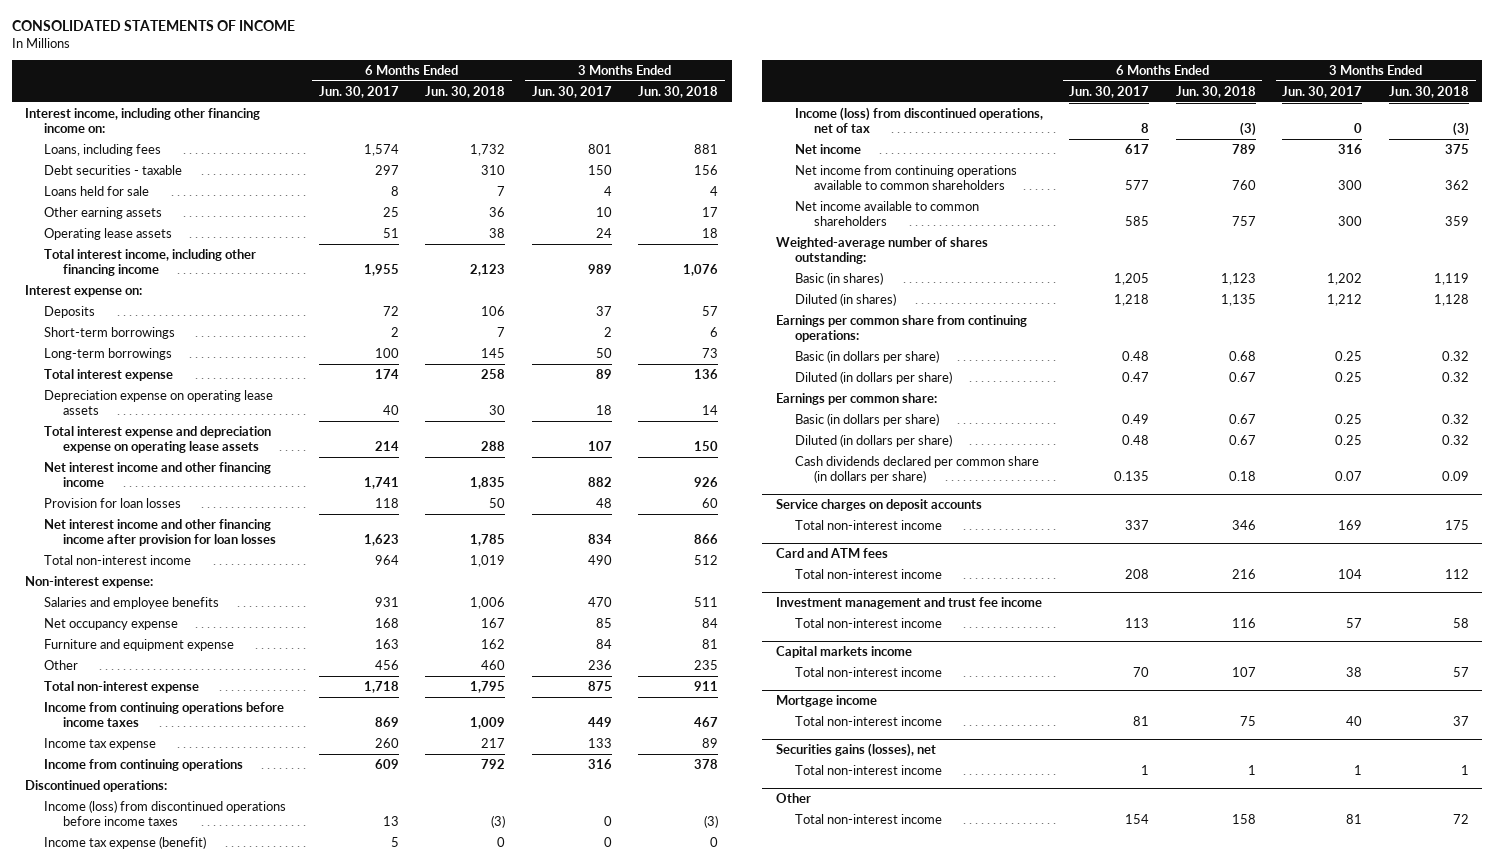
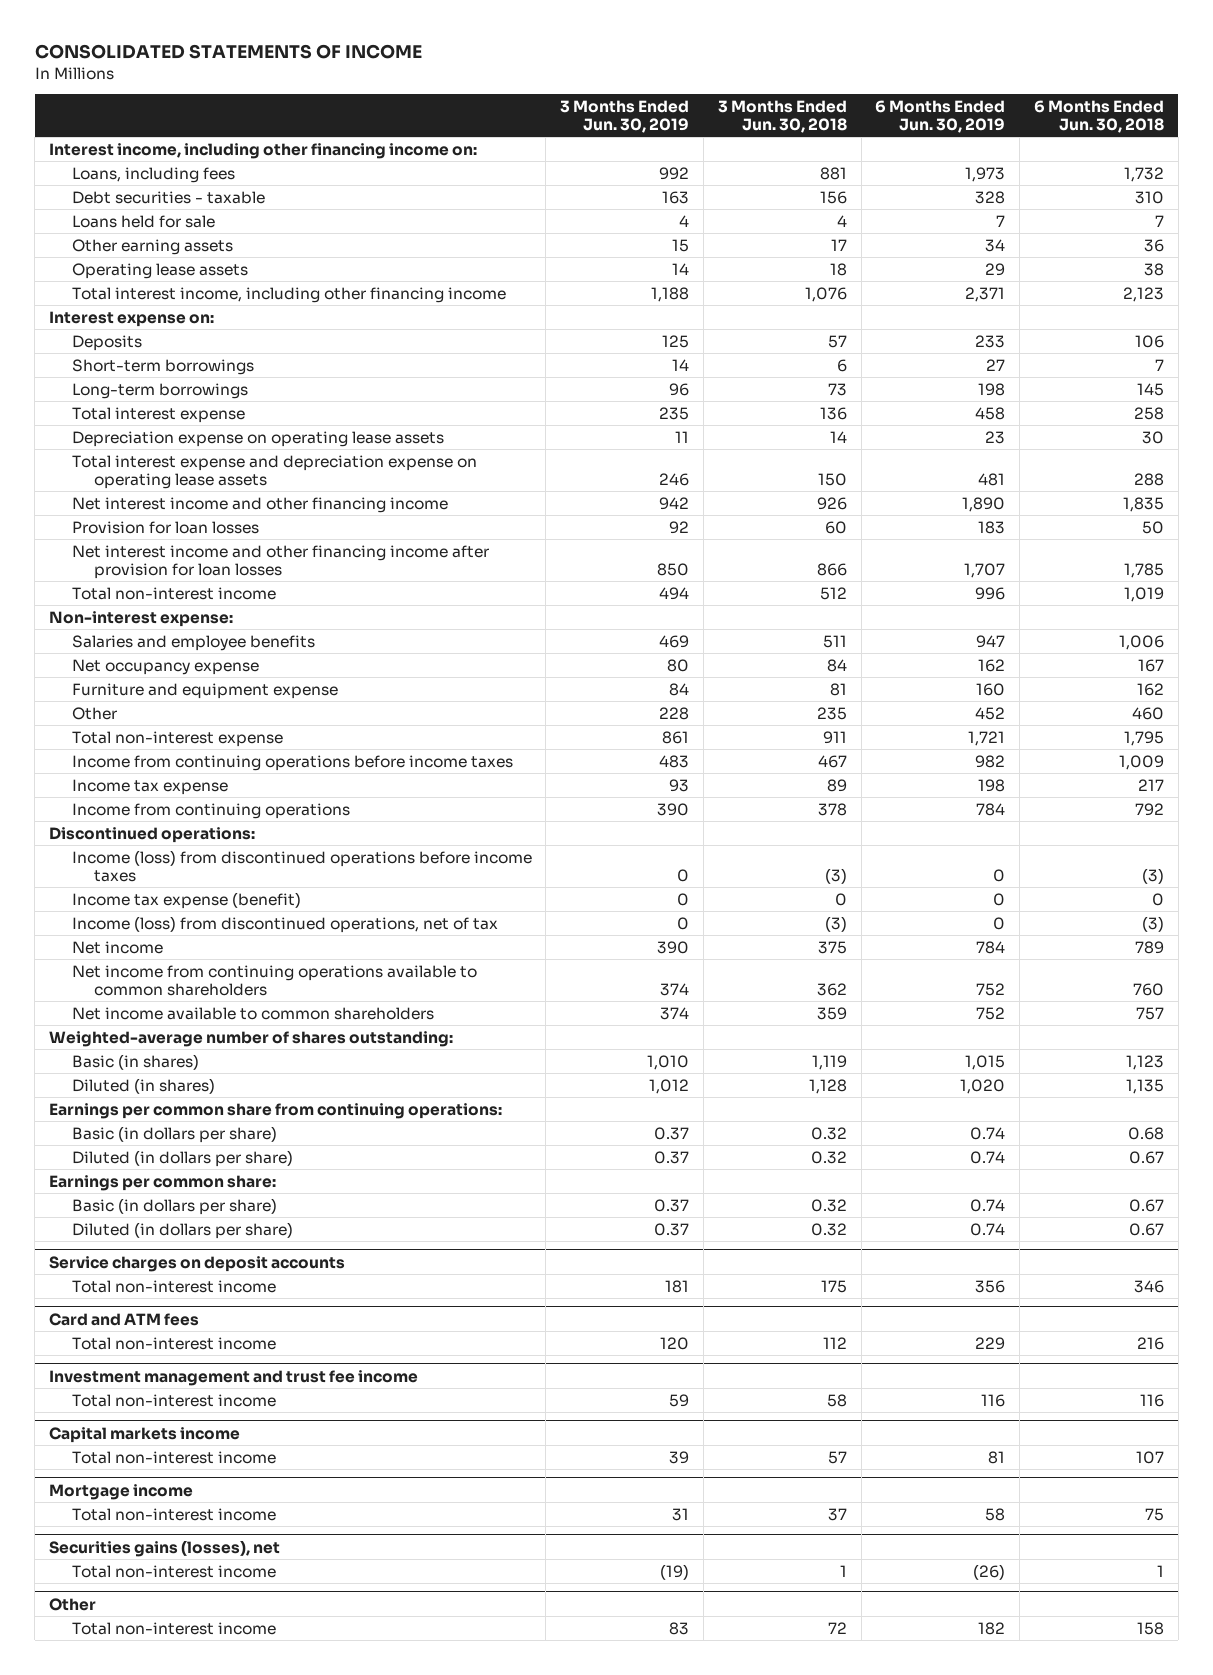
[318,85,399,98] Jun. 30, 2017 -> none
[531,85,612,98] Jun. 30, 2017 -> none
none -> [560,99,690,133] 3 Months Ended Jun. 30, 2019
none -> [875,99,1006,133] 6 Months Ended Jun. 30, 2019
[794,455,1039,483] Cash dividends declared per common share (in dollars per share) -> none

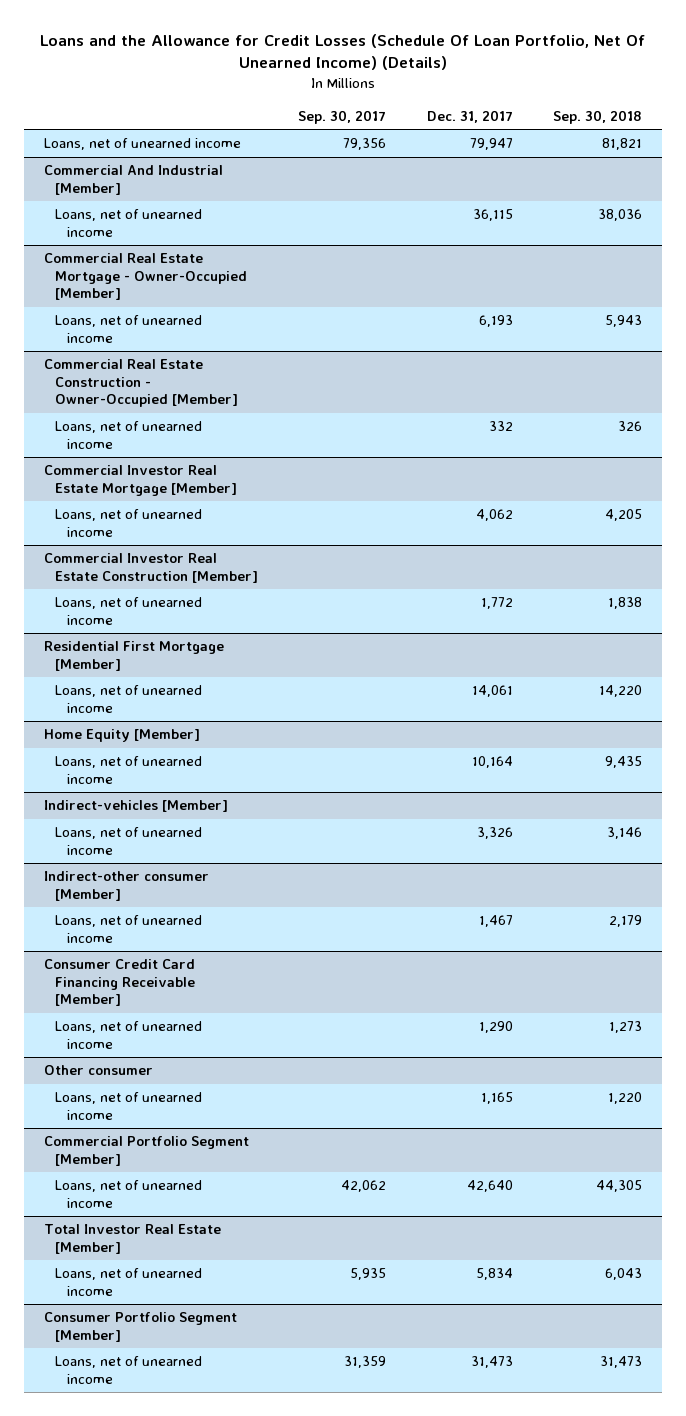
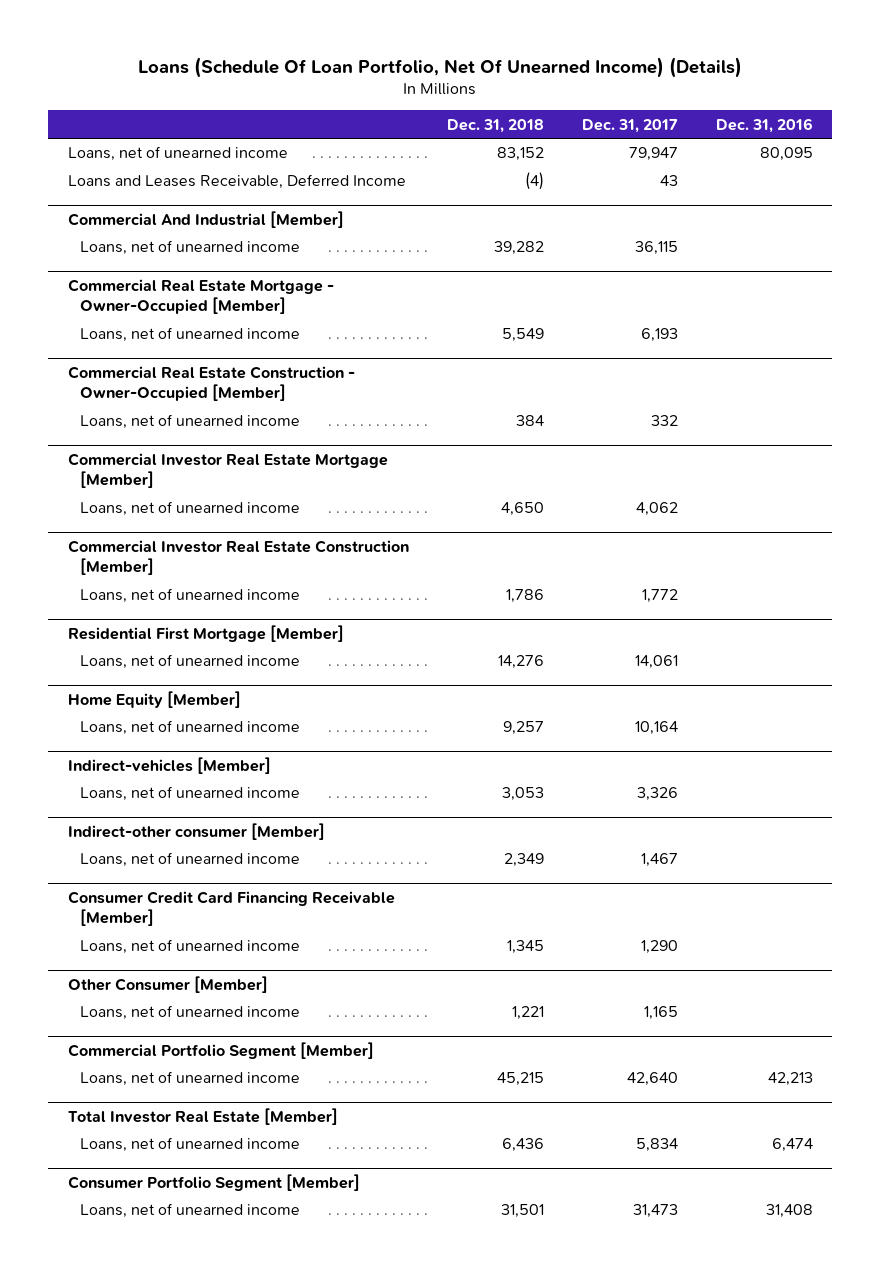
[39,34,645,71] Loans and the Allowance for Credit Losses (Schedule Of Loan Portfolio, Net Of Unearned Income) (Details) -> [138,57,743,79] Loans (Schedule Of Loan Portfolio, Net Of Unearned Income) (Details)
[298,109,387,124] Sep. 30, 2017 -> none
[552,109,642,124] Sep. 30, 2018 -> none
none -> [446,118,544,133] Dec. 31, 2018
none -> [716,117,814,133] Dec. 31, 2016
none -> [67,174,406,190] Loans and Leases Receivable, Deferred Income
[43,1065,153,1076] Other consumer -> [67,975,268,993] Other Consumer [Member]

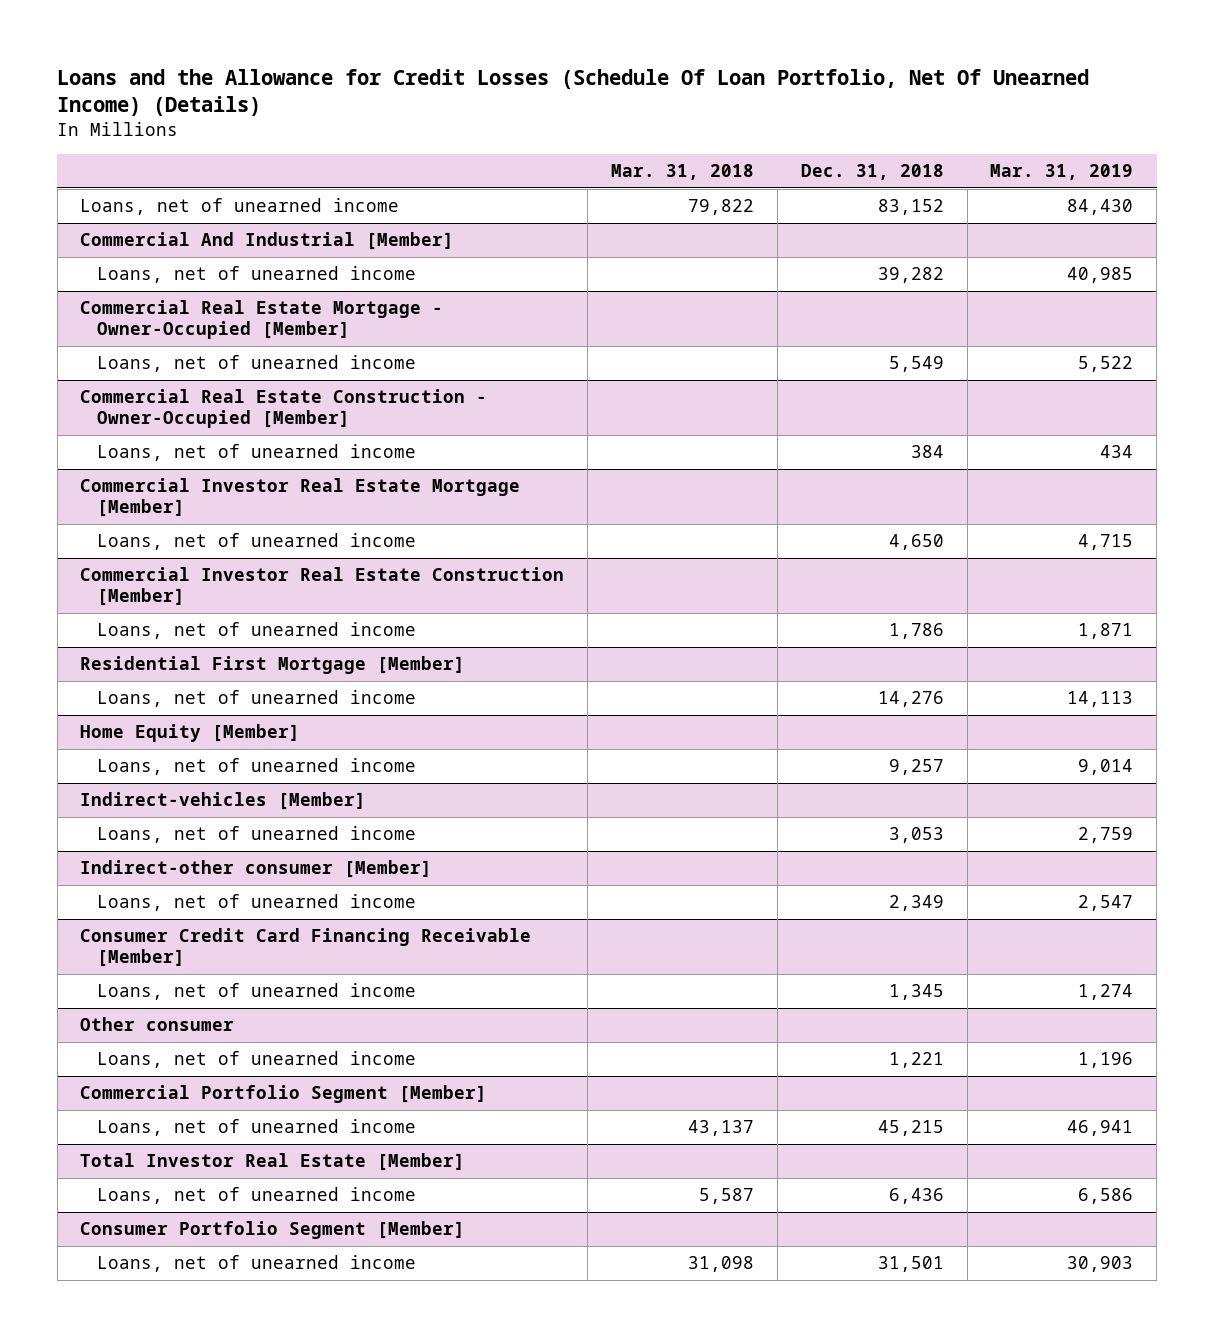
[138,57,743,79] Loans (Schedule Of Loan Portfolio, Net Of Unearned Income) (Details) -> [57,68,1090,117] Loans and the Allowance for Credit Losses (Schedule Of Loan Portfolio, Net Of Unearned Income) (Details)
[581,118,678,133] Dec. 31, 2017 -> none
[716,117,814,133] Dec. 31, 2016 -> none
none -> [611,164,755,181] Mar. 31, 2018
none -> [990,164,1134,181] Mar. 31, 2019
[67,174,406,190] Loans and Leases Receivable, Deferred Income -> none
[67,975,268,993] Other Consumer [Member] -> [80,1017,235,1032] Other consumer

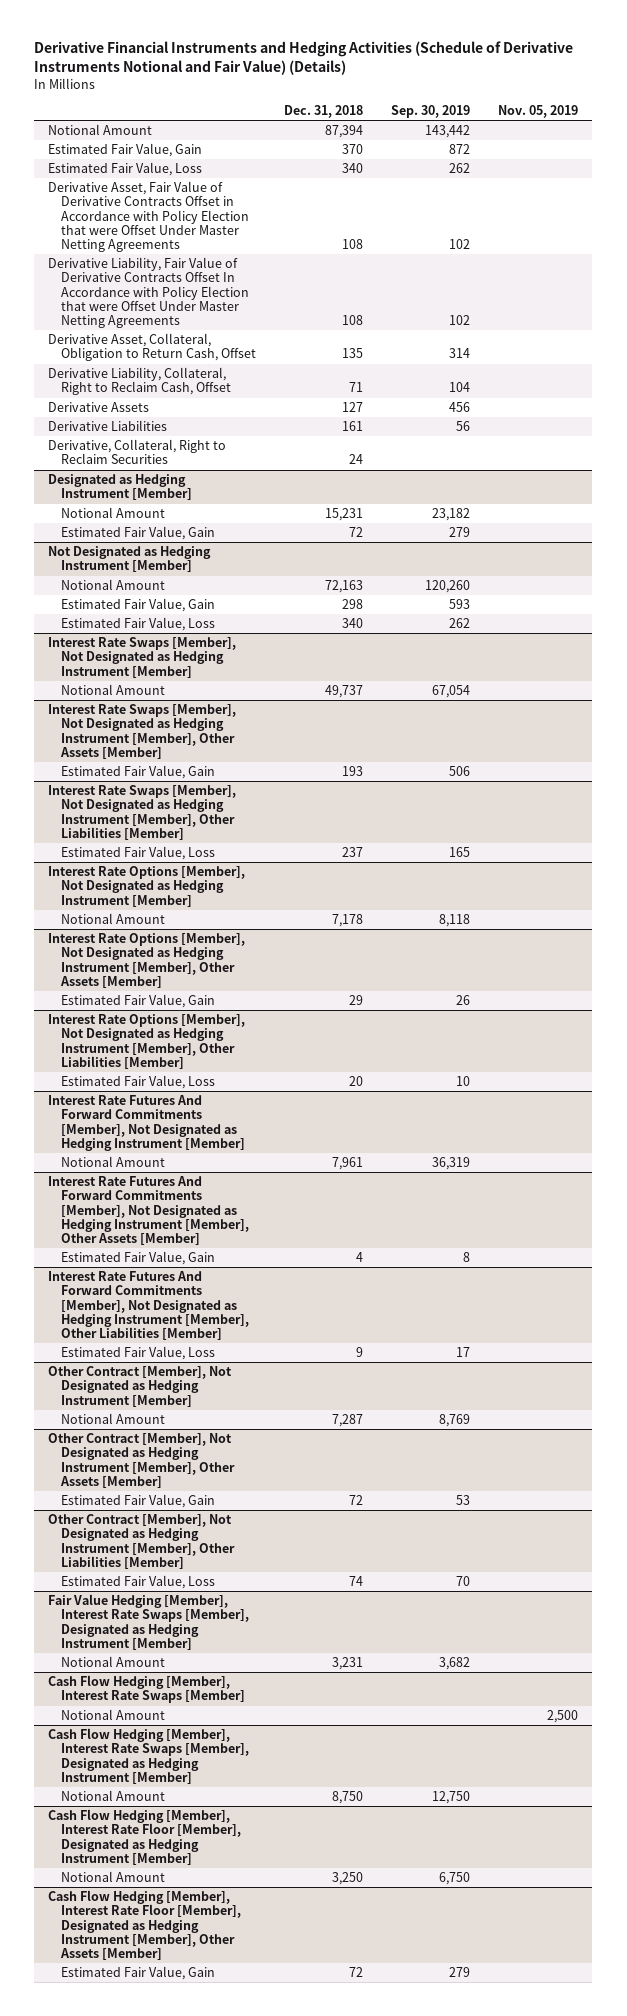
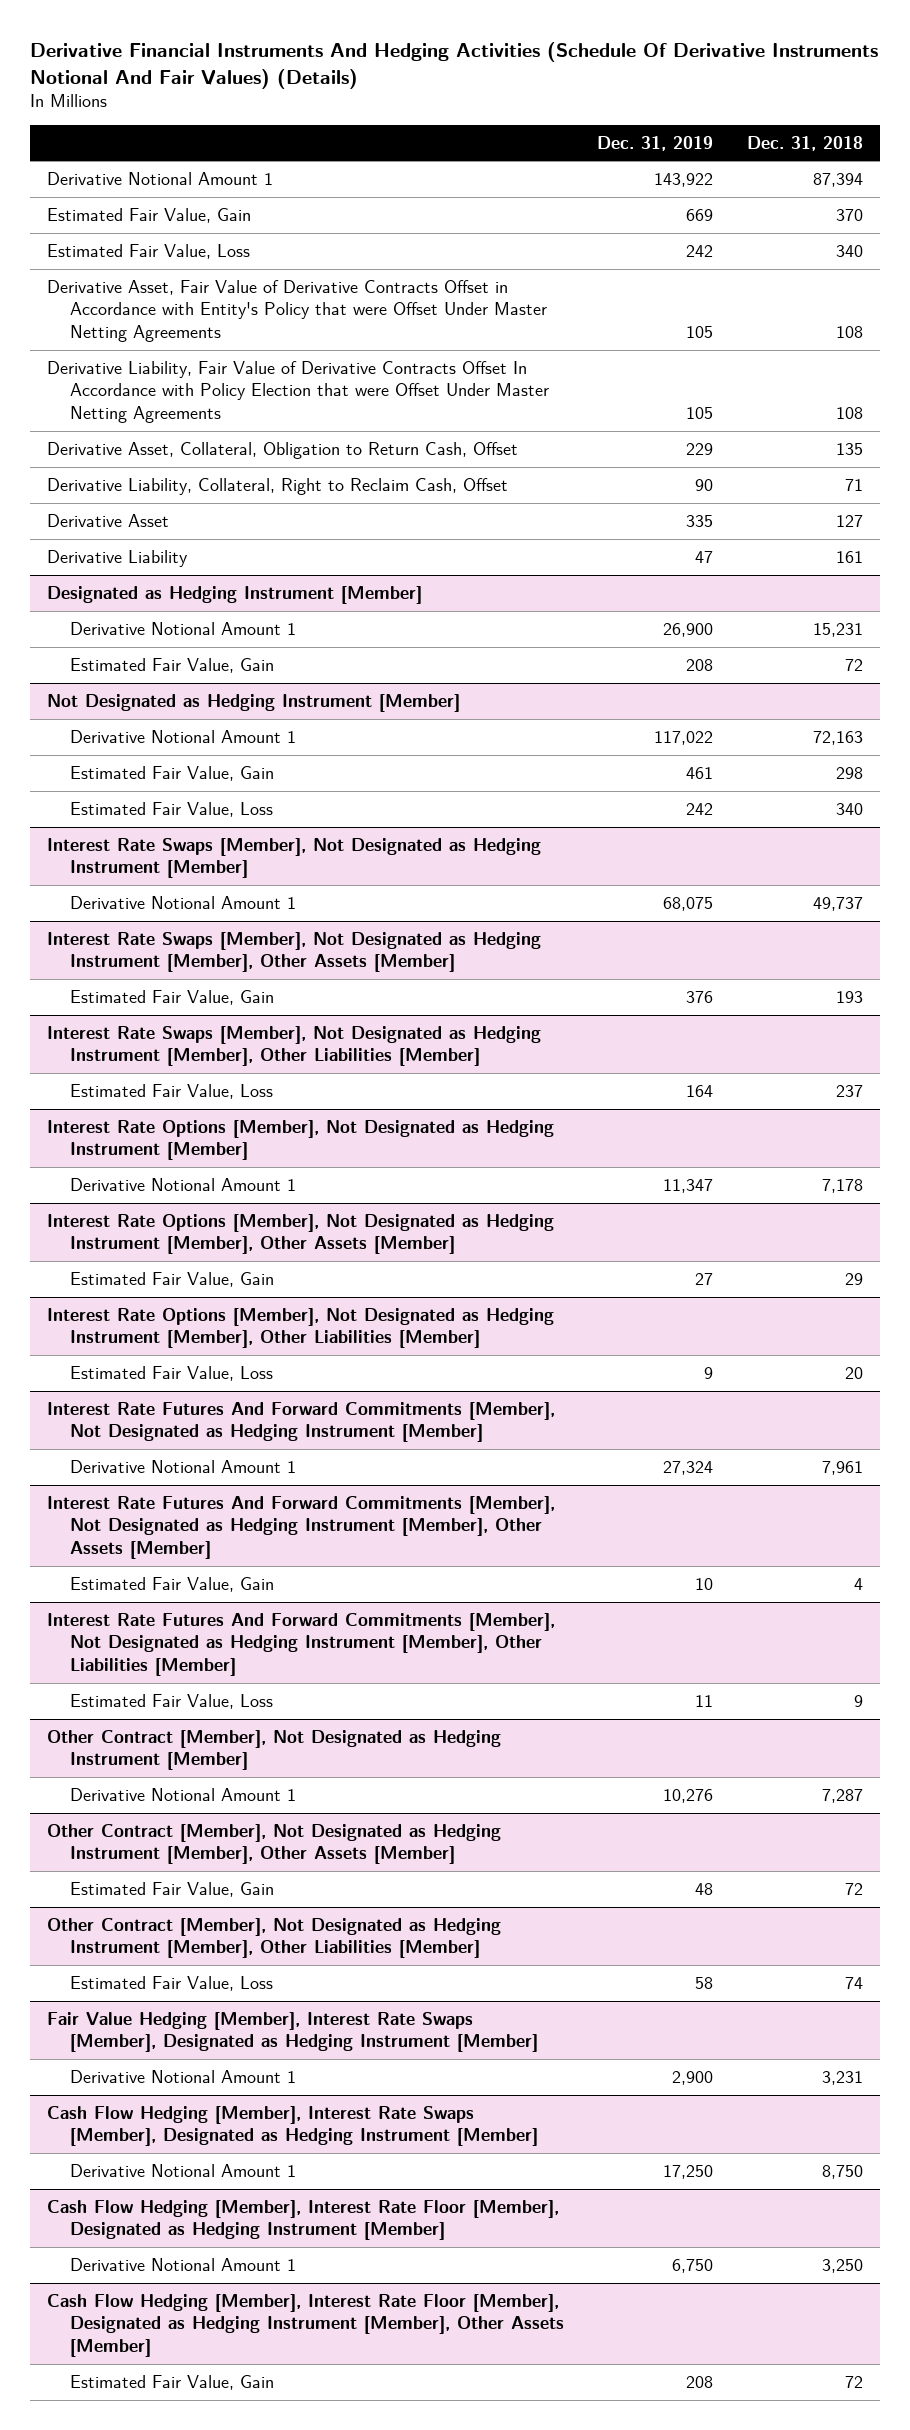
[34,41,574,76] Derivative Financial Instruments and Hedging Activities (Schedule of Derivative Instruments Notional and Fair Value) (Details) -> [30,41,879,89] Derivative Financial Instruments And Hedging Activities (Schedule Of Derivative Instruments Notional And Fair Values) (Details)
[391,105,471,119] Sep. 30, 2019 -> none
[498,105,579,119] Nov. 05, 2019 -> none
none -> [597,135,714,151] Dec. 31, 2019
[48,124,153,136] Notional Amount -> [46,171,273,185] Derivative Notional Amount 1
[48,181,249,253] Derivative Asset, Fair Value of Derivative Contracts Offset in Accordance with Policy Election that were Offset Under Master Netting Agreements -> [46,279,547,342] Derivative Asset, Fair Value of Derivative Contracts Offset in Accordance with Entity's Policy that were Offset Under Master Netting Agreements
[48,439,227,465] Derivative, Collateral, Right to Reclaim Securities -> none
[48,402,150,413] Derivative Assets -> [46,513,169,527] Derivative Asset
[48,420,168,432] Derivative Liabilities -> [46,549,188,567] Derivative Liability
[60,507,165,519] Notional Amount -> [69,621,296,635] Derivative Notional Amount 1
[60,579,165,591] Notional Amount -> [69,729,296,743] Derivative Notional Amount 1
[60,684,165,696] Notional Amount -> [69,895,296,909] Derivative Notional Amount 1
[60,913,165,925] Notional Amount -> [69,1177,296,1191] Derivative Notional Amount 1
[60,1156,165,1168] Notional Amount -> [69,1459,296,1473] Derivative Notional Amount 1
[60,1413,165,1425] Notional Amount -> [69,1787,296,1801] Derivative Notional Amount 1
[48,1675,245,1704] Cash Flow Hedging [Member], Interest Rate Swaps [Member] -> none
[60,1709,165,1721] Notional Amount -> none
[60,1656,165,1668] Notional Amount -> [69,2069,296,2083] Derivative Notional Amount 1
[60,1790,165,1802] Notional Amount -> [69,2163,296,2177] Derivative Notional Amount 1
[60,1871,165,1883] Notional Amount -> [69,2257,296,2271] Derivative Notional Amount 1

